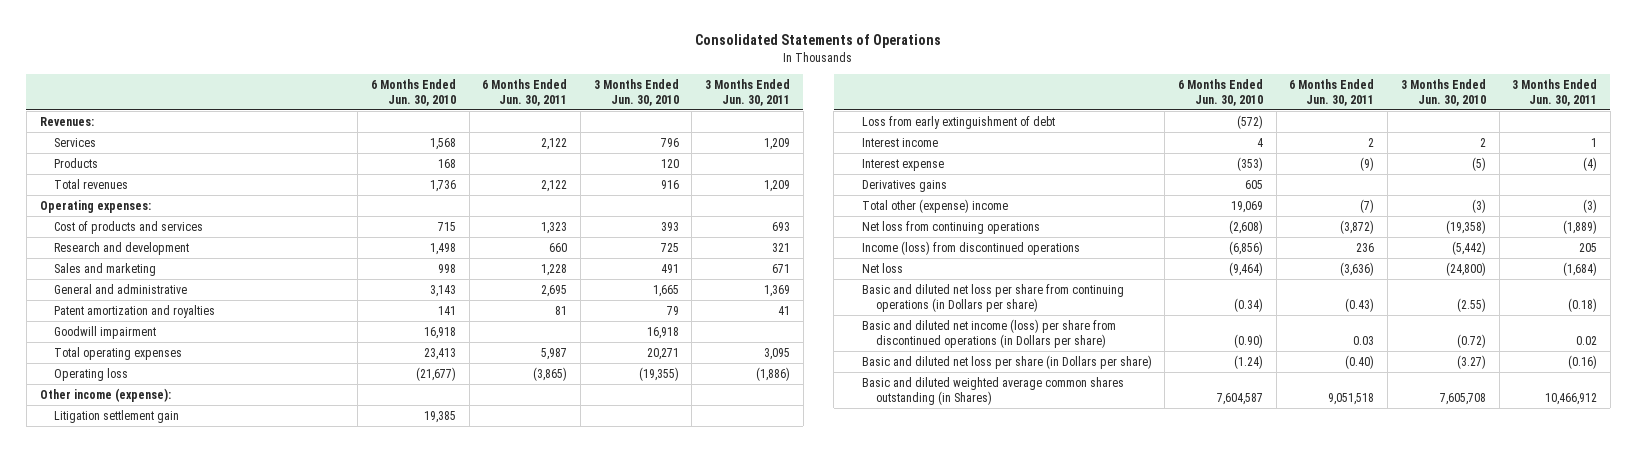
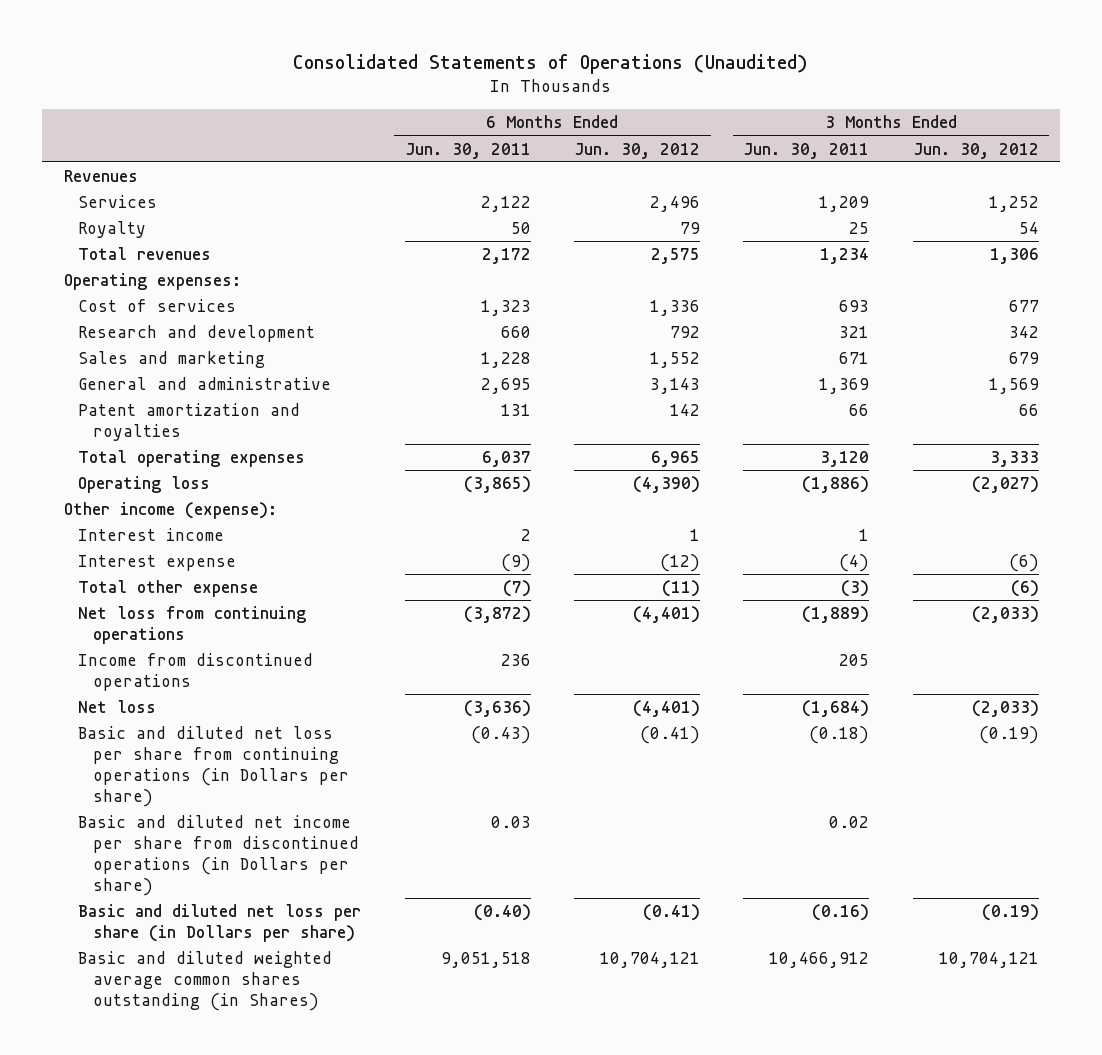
[695,34,942,49] Consolidated Statements of Operations -> [293,53,809,74] Consolidated Statements of Operations (Unaudited)
[370,78,456,106] 6 Months Ended Jun. 30, 2010 -> none
[593,78,679,106] 3 Months Ended Jun. 30, 2010 -> none
none -> [574,142,701,159] Jun. 30, 2012
none -> [912,142,1039,159] Jun. 30, 2012
[39,117,94,127] Revenues: -> [63,170,138,183] Revenues
[54,158,99,169] Products -> none
none -> [78,221,147,239] Royalty
[541,180,568,193] 2,122 -> [481,248,531,265] 2,172
[763,180,790,193] 1,209 -> [820,248,870,265] 1,234
[54,221,204,235] Cost of products and services -> [78,299,237,313] Cost of services
[54,326,157,340] Goodwill impairment -> none
[555,306,568,316] 81 -> [500,404,531,417] 131
[777,306,790,316] 41 -> [849,404,870,417] 66
[541,348,568,361] 5,987 -> [481,451,531,468] 6,037
[763,348,790,361] 3,095 -> [820,451,870,468] 3,120
[54,410,180,424] Litigation settlement gain -> none
[861,116,1055,130] Loss from early extinguishment of debt -> none
[861,180,947,193] Derivatives gains -> none
[861,199,1008,214] Total other (expense) income -> [78,580,259,598] Total other expense
[861,241,1080,256] Income (loss) from discontinued operations -> [78,653,314,691] Income from discontinued operations
[861,319,1116,348] Basic and diluted net income (loss) per share from discontinued operations (in Dollars per share) -> [78,815,359,896] Basic and diluted net income per share from discontinued operations (in Dollars per share)

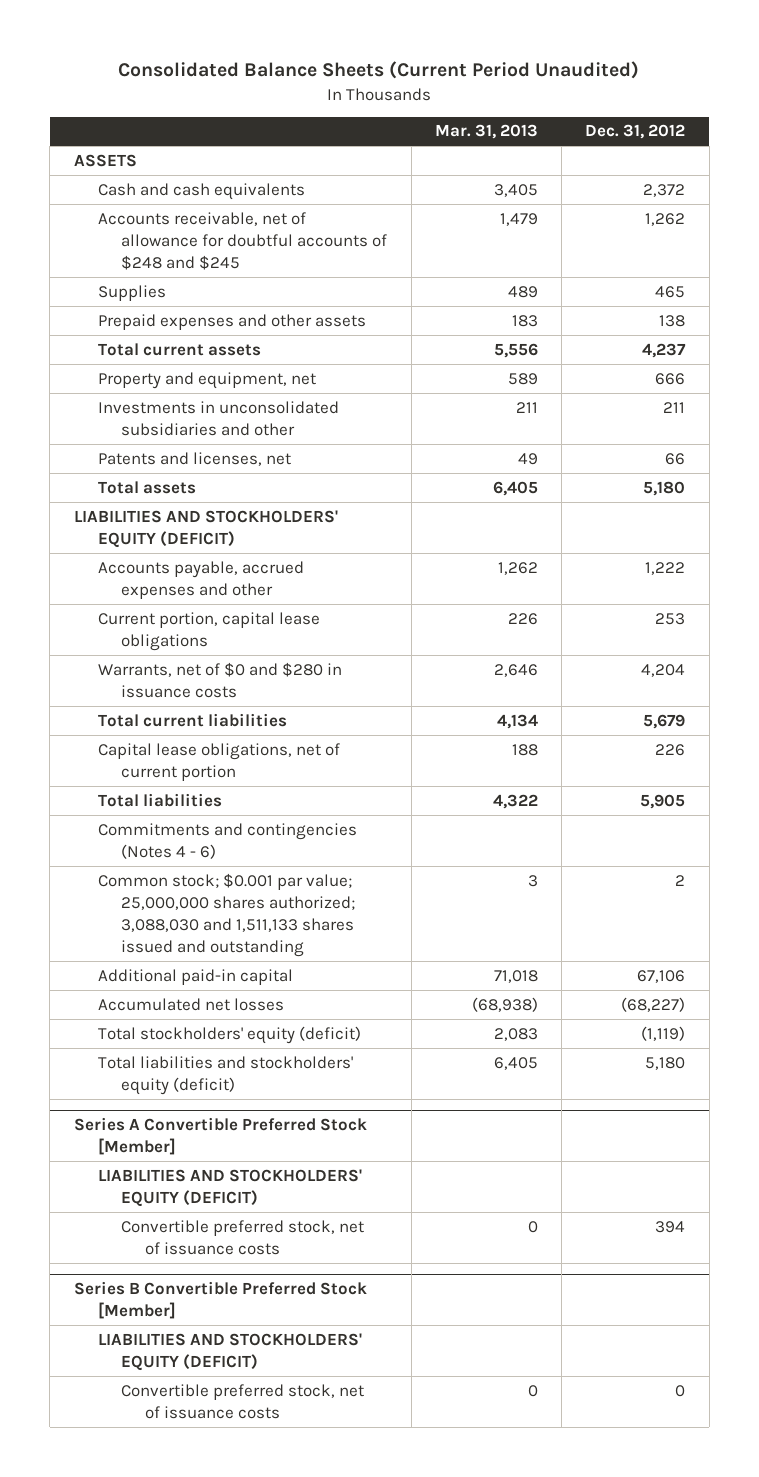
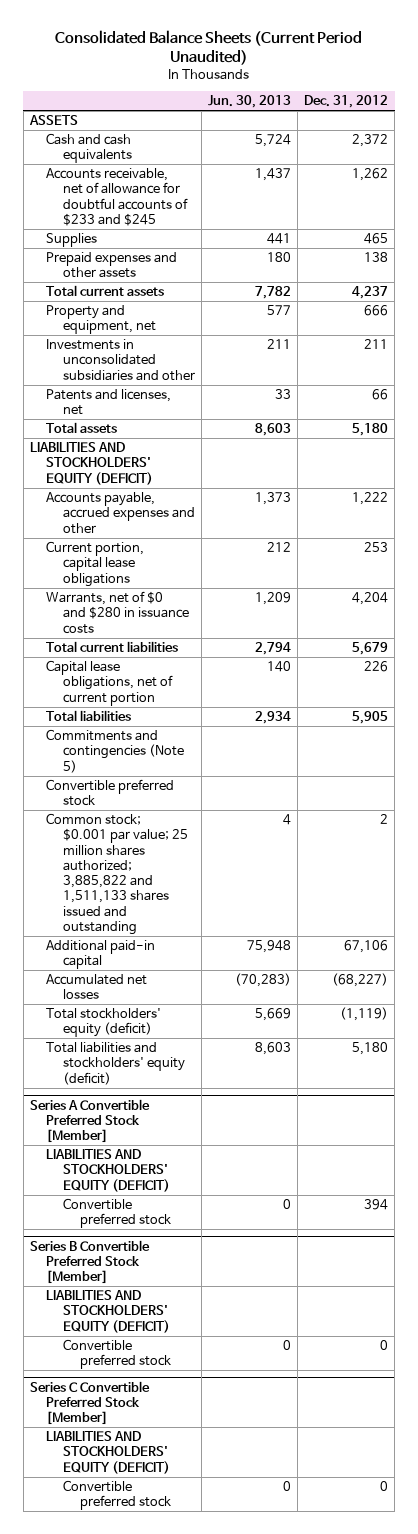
[434,124,538,140] Mar. 31, 2013 -> none
none -> [208,95,292,109] Jun. 30, 2013
[97,211,388,270] Accounts receivable, net of allowance for doubtful accounts of $248 and $245 -> [46,167,188,226] Accounts receivable, net of allowance for doubtful accounts of $233 and $245
[97,822,357,859] Commitments and contingencies (Notes 4 - 6) -> [46,728,184,773] Commitments and contingencies (Note 5)
none -> [46,778,175,807] Convertible preferred stock
[97,872,356,957] Common stock; $0.001 par value; 25,000,000 shares authorized; 3,088,030 and 1,511,133 shares issued and outstanding -> [46,812,188,935] Common stock; $0.001 par value; 25 million shares authorized; 3,885,822 and 1,511,133 shares issued and outstanding
[121,1219,365,1255] Convertible preferred stock, net of issuance costs -> [62,1197,171,1229] Convertible preferred stock
[121,1383,365,1419] Convertible preferred stock, net of issuance costs -> [62,1338,171,1370] Convertible preferred stock
none -> [29,1380,150,1426] Series C Convertible Preferred Stock [Member]
none -> [46,1430,170,1474] LIABILITIES AND STOCKHOLDERS' EQUITY (DEFICIT)
none -> [62,1479,171,1511] Convertible preferred stock

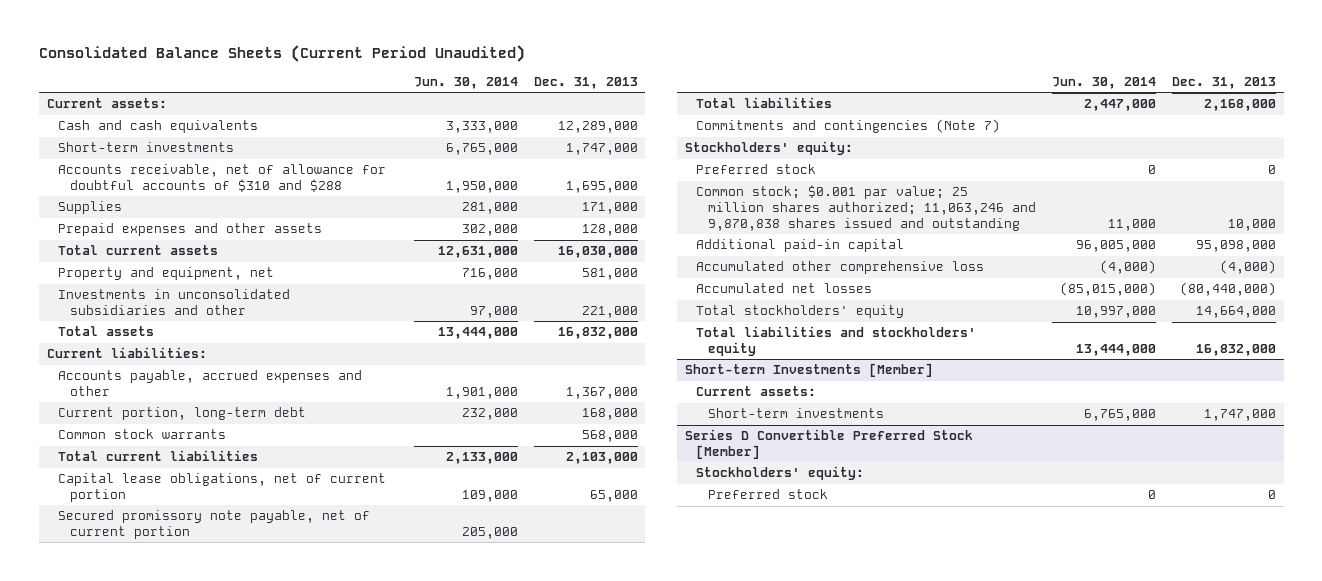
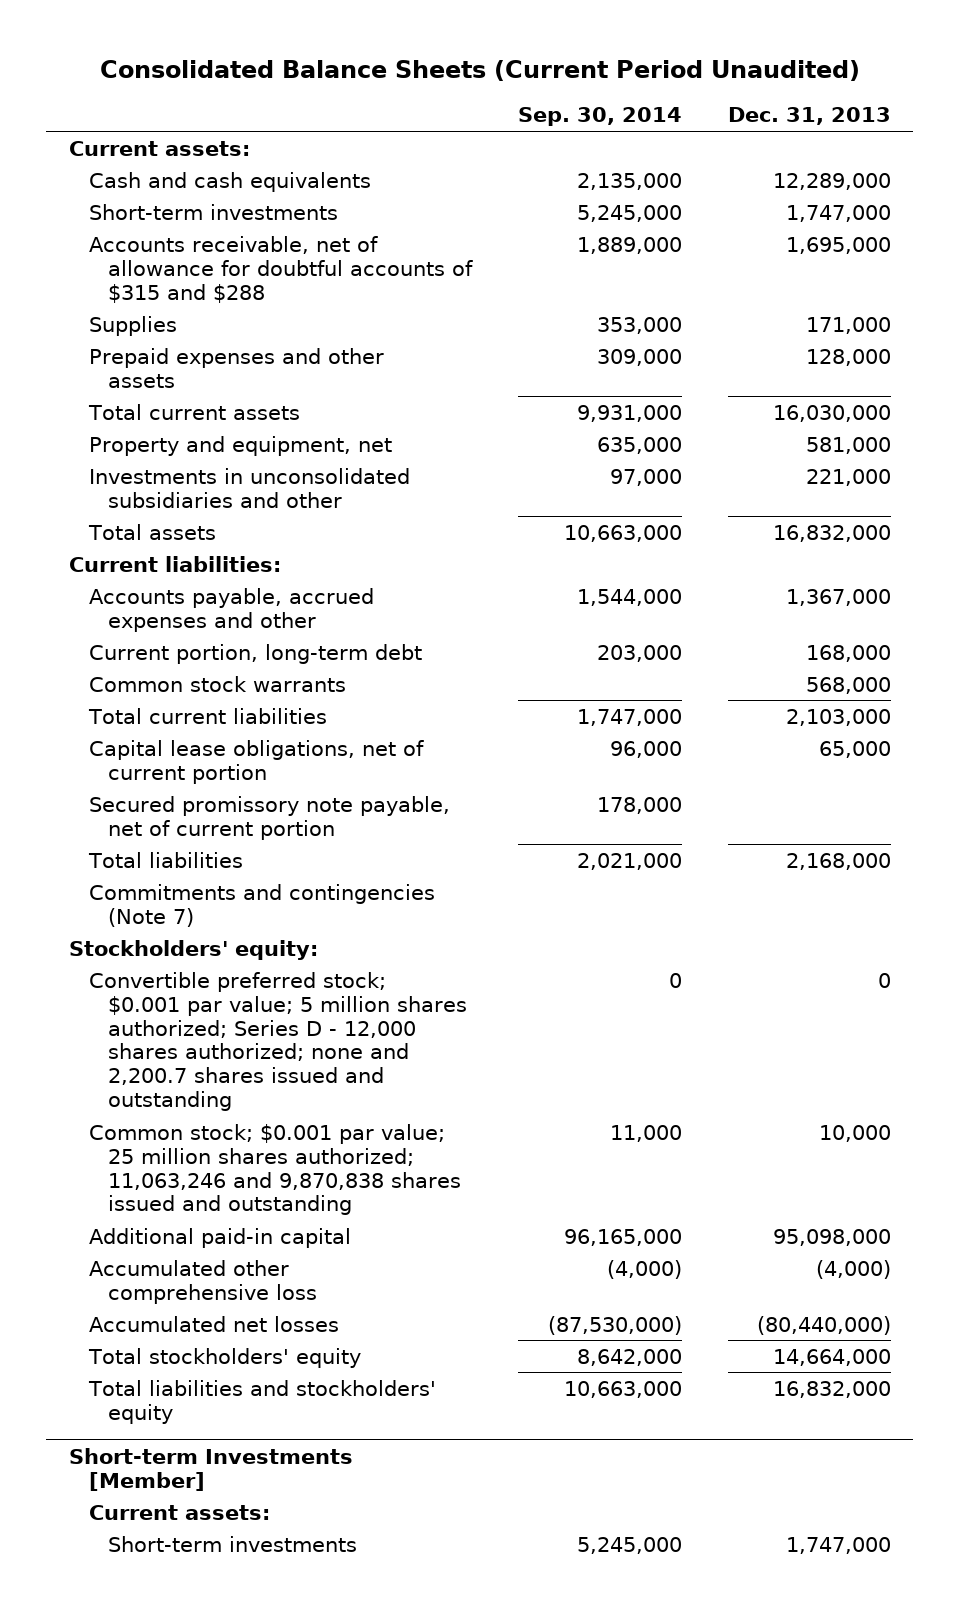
[413,76,518,89] Jun. 30, 2014 -> none
none -> [518,107,683,127] Sep. 30, 2014
[58,164,387,193] Accounts receivable, net of allowance for doubtful accounts of $310 and $288 -> [88,235,474,303] Accounts receivable, net of allowance for doubtful accounts of $315 and $288
[696,164,817,175] Preferred stock -> [88,971,468,1112] Convertible preferred stock; $0.001 par value; 5 million shares authorized; Series D - 12,000 shares authorized; none and 2,200.7 shares issued and outstanding
[684,429,973,460] Series D Convertible Preferred Stock [Member] -> none
[696,466,865,481] Stockholders' equity: -> none
[708,489,829,500] Preferred stock -> none

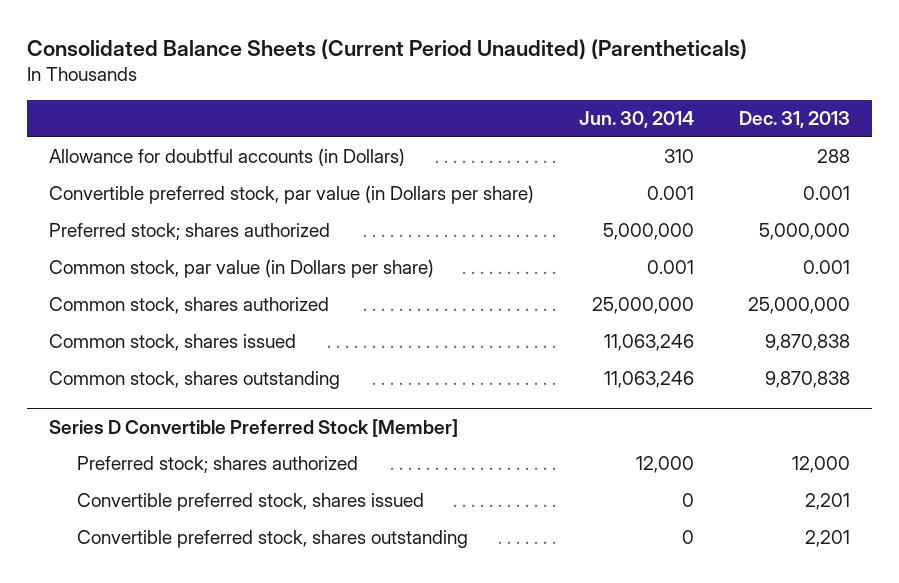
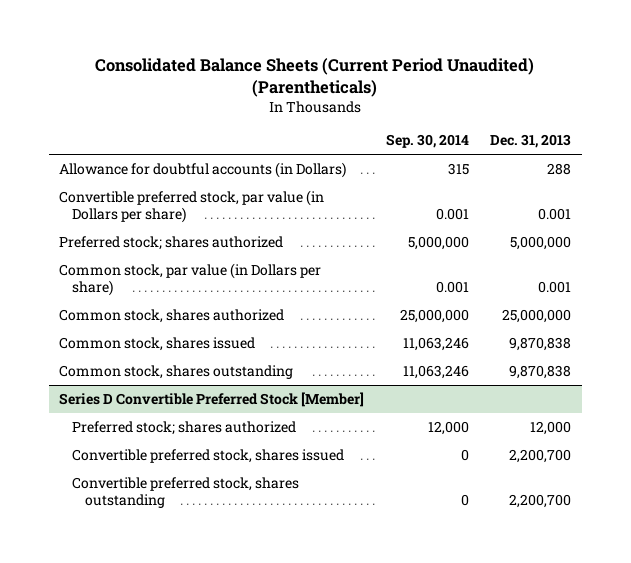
[578,111,694,129] Jun. 30, 2014 -> none
none -> [385,134,469,149] Sep. 30, 2014
[804,493,850,511] 2,201 -> [509,449,572,464] 2,200,700
[804,530,850,548] 2,201 -> [509,494,572,509] 2,200,700

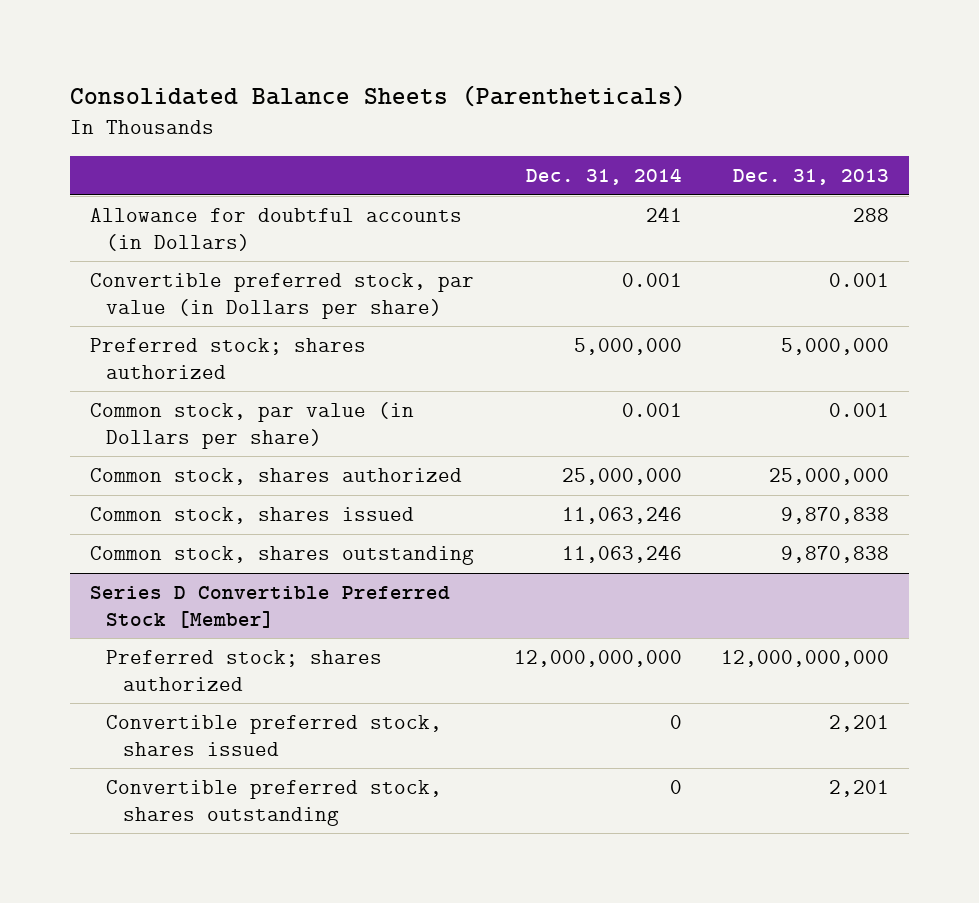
[95,57,535,97] Consolidated Balance Sheets (Current Period Unaudited) (Parentheticals) -> [70,85,687,108] Consolidated Balance Sheets (Parentheticals)
[385,134,469,149] Sep. 30, 2014 -> none
none -> [525,168,682,186] Dec. 31, 2014
[530,421,572,436] 12,000 -> [721,650,890,668] 12,000,000,000
[509,449,572,464] 2,200,700 -> [829,715,890,733] 2,201
[509,494,572,509] 2,200,700 -> [829,780,890,798] 2,201

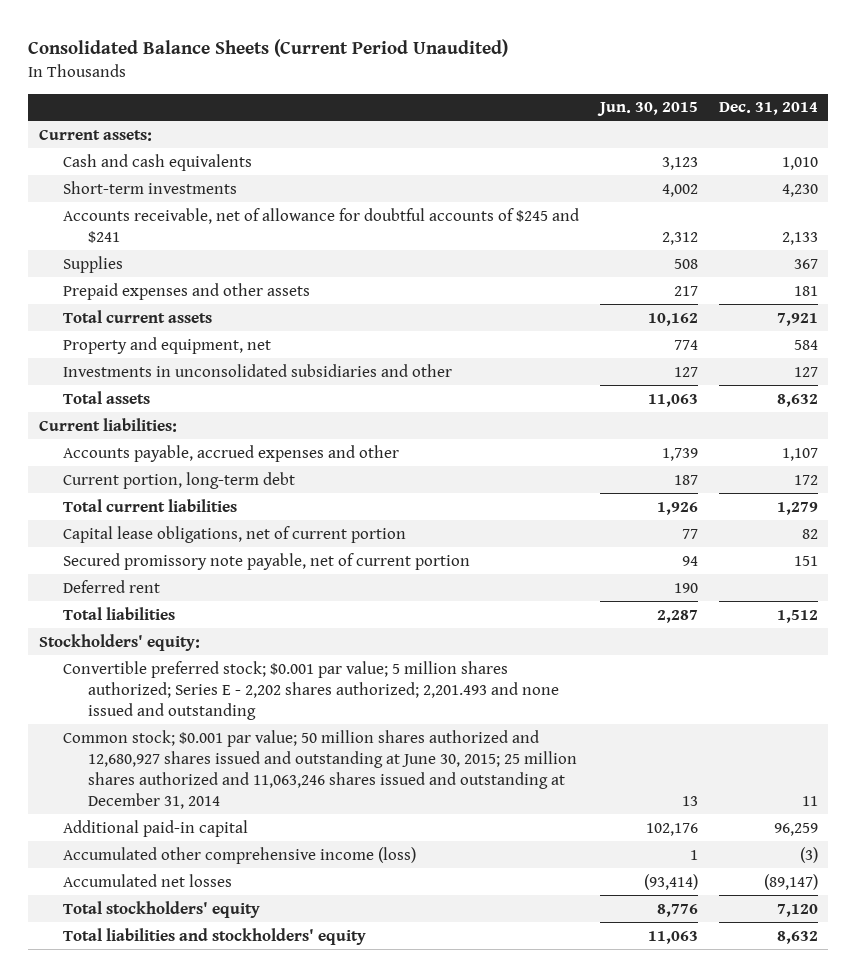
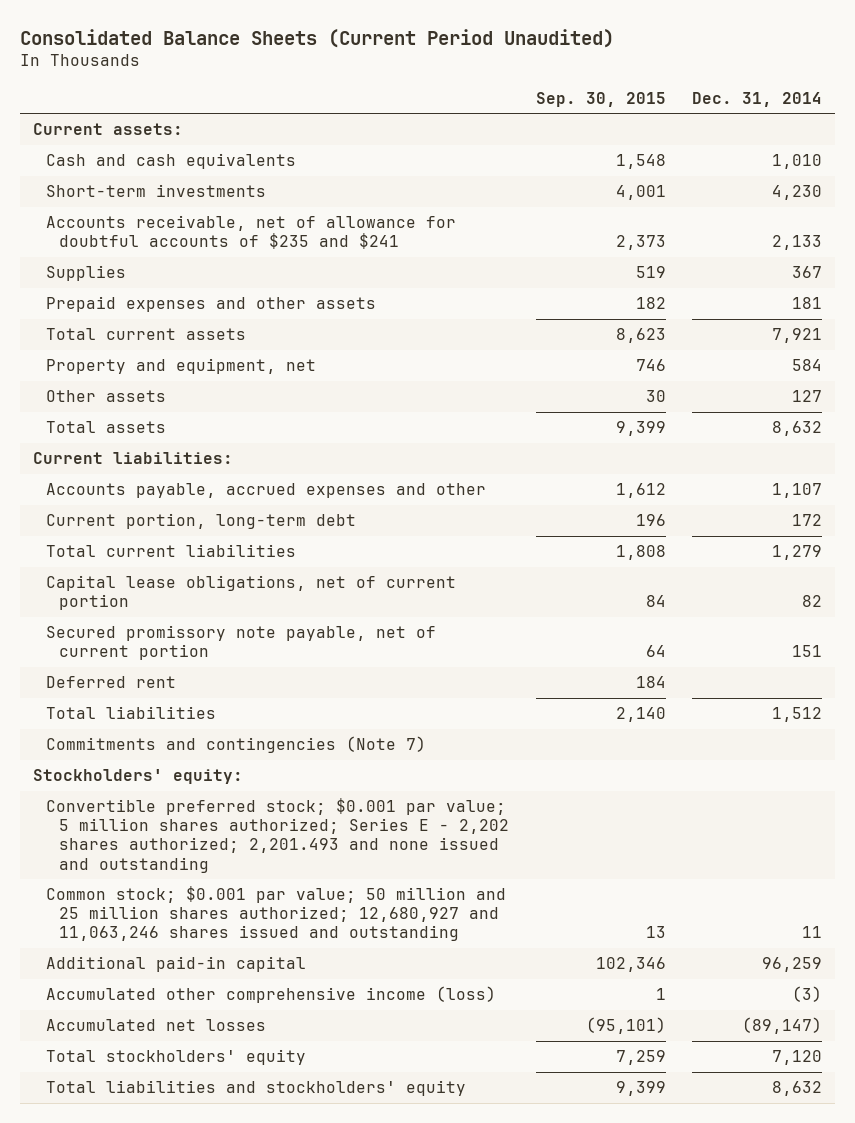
[597,102,699,117] Jun. 30, 2015 -> none
none -> [535,91,666,107] Sep. 30, 2015
[63,207,580,243] Accounts receivable, net of allowance for doubtful accounts of $245 and $241 -> [46,215,457,250] Accounts receivable, net of allowance for doubtful accounts of $235 and $241
[63,363,453,377] Investments in unconsolidated subsidiaries and other -> [46,390,167,403] Other assets
none -> [46,736,427,754] Commitments and contingencies (Note 7)
[63,729,578,809] Common stock; $0.001 par value; 50 million shares authorized and 12,680,927 shares issued and outstanding at June 30, 2015; 25 million shares authorized and 11,063,246 shares issued and outstanding at December 31, 2014 -> [46,886,507,942] Common stock; $0.001 par value; 50 million and 25 million shares authorized; 12,680,927 and 11,063,246 shares issued and outstanding

